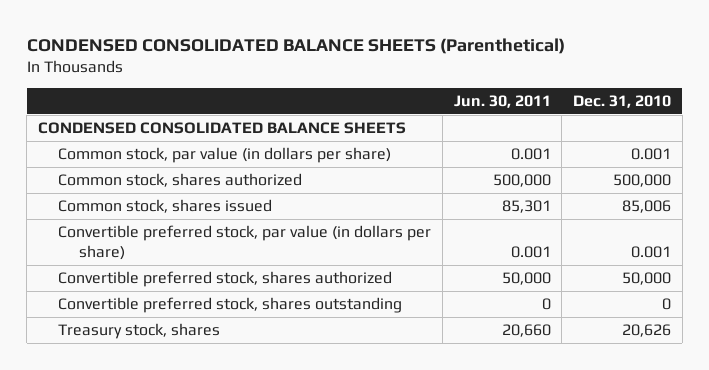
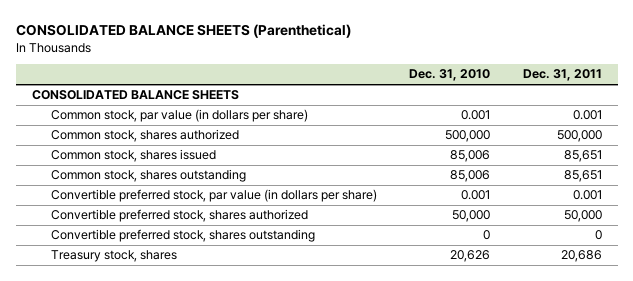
[26,38,565,55] CONDENSED CONSOLIDATED BALANCE SHEETS (Parenthetical) -> [15,23,351,38] CONSOLIDATED BALANCE SHEETS (Parenthetical)
[453,95,551,109] Jun. 30, 2011 -> none
none -> [522,69,602,82] Dec. 31, 2011
[37,121,406,134] CONDENSED CONSOLIDATED BALANCE SHEETS -> [31,90,239,101] CONSOLIDATED BALANCE SHEETS
none -> [51,169,247,183] Common stock, shares outstanding

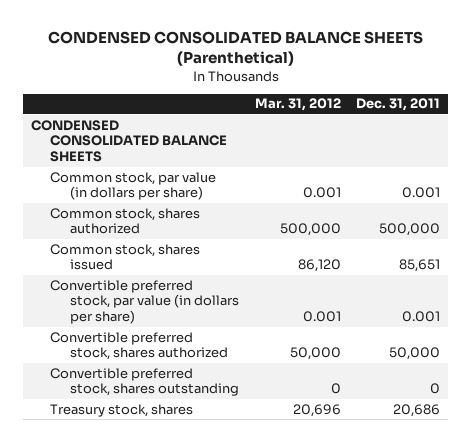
[15,23,351,38] CONSOLIDATED BALANCE SHEETS (Parenthetical) -> [47,31,423,67] CONDENSED CONSOLIDATED BALANCE SHEETS (Parenthetical)
[409,69,491,82] Dec. 31, 2010 -> none
none -> [254,98,341,112] Mar. 31, 2012
[31,90,239,101] CONSOLIDATED BALANCE SHEETS -> [30,119,228,163] CONDENSED CONSOLIDATED BALANCE SHEETS
[51,169,247,183] Common stock, shares outstanding -> none

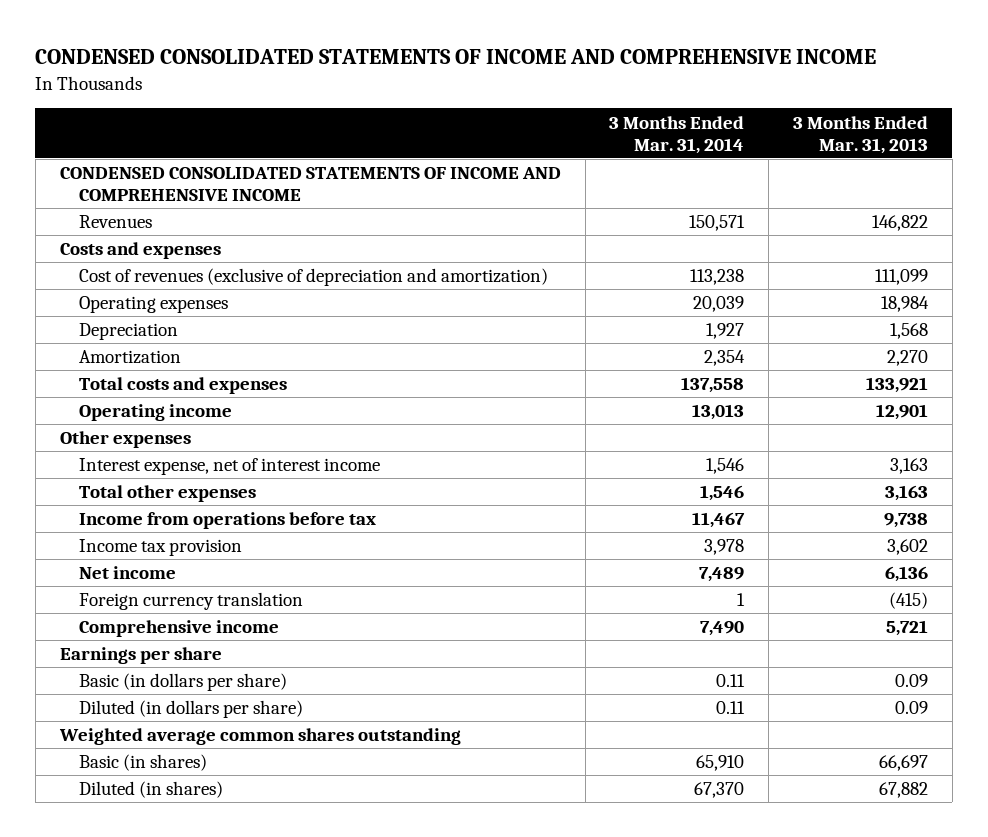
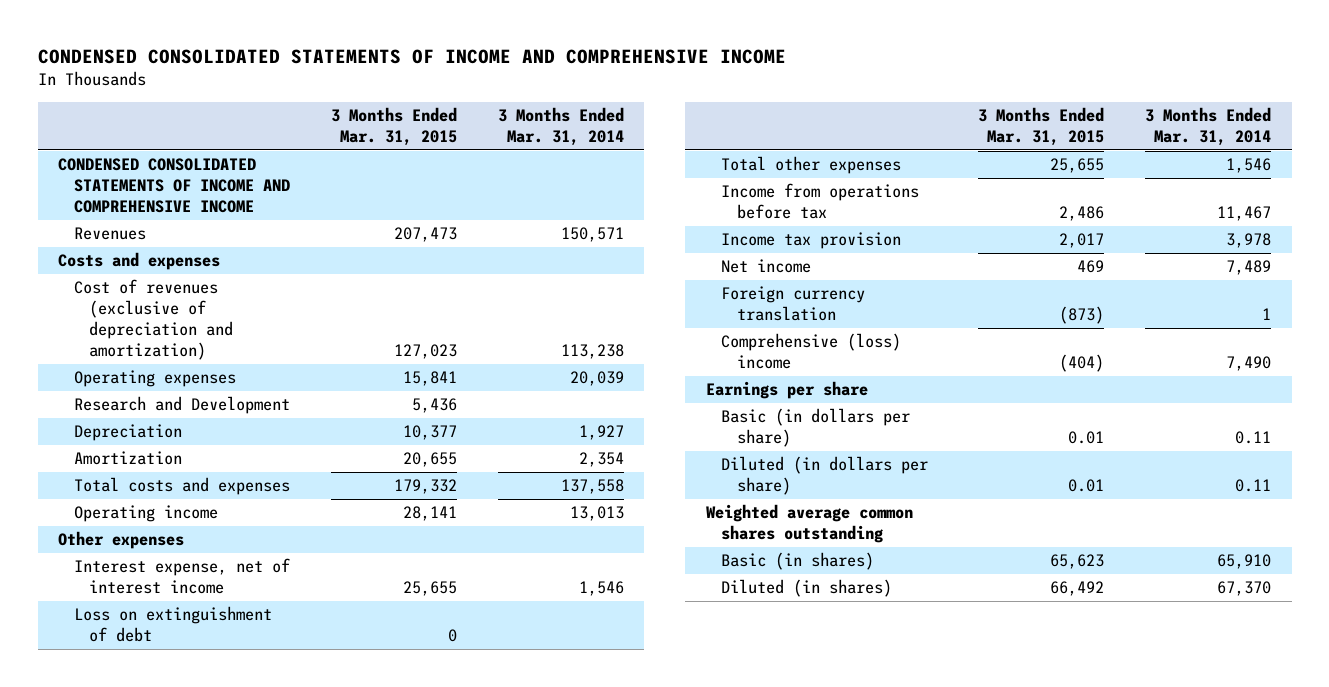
[793,115,929,154] 3 Months Ended Mar. 31, 2013 -> none
none -> [330,107,457,146] 3 Months Ended Mar. 31, 2015
none -> [73,396,290,415] Research and Development
none -> [73,606,272,643] Loss on extinguishment of debt
[79,620,280,638] Comprehensive income -> [721,333,902,370] Comprehensive (loss) income

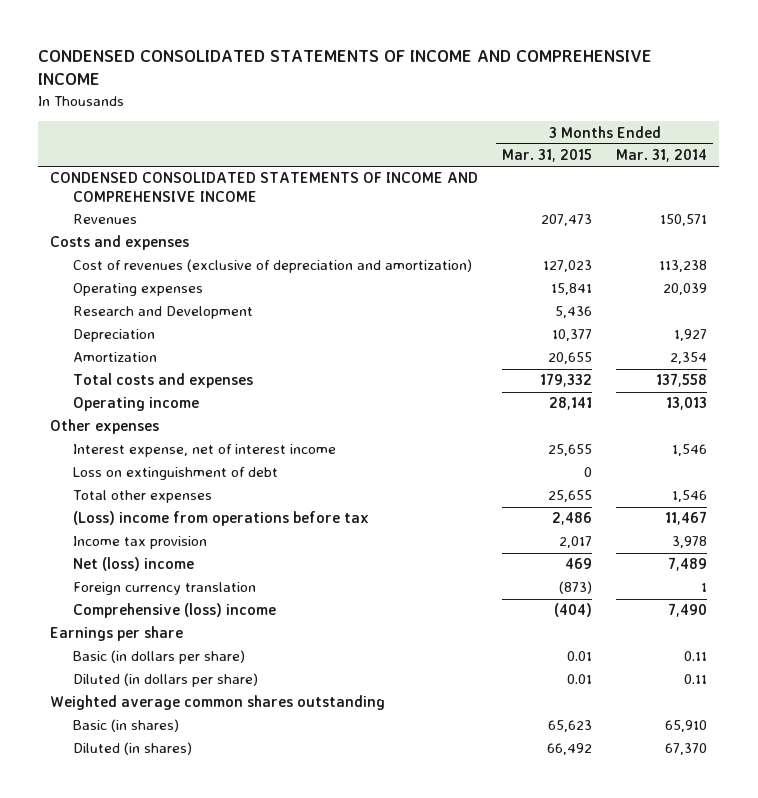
[721,183,920,220] Income from operations before tax -> [73,511,370,527] (Loss) income from operations before tax
[721,259,812,274] Net income -> [73,557,195,572] Net (loss) income

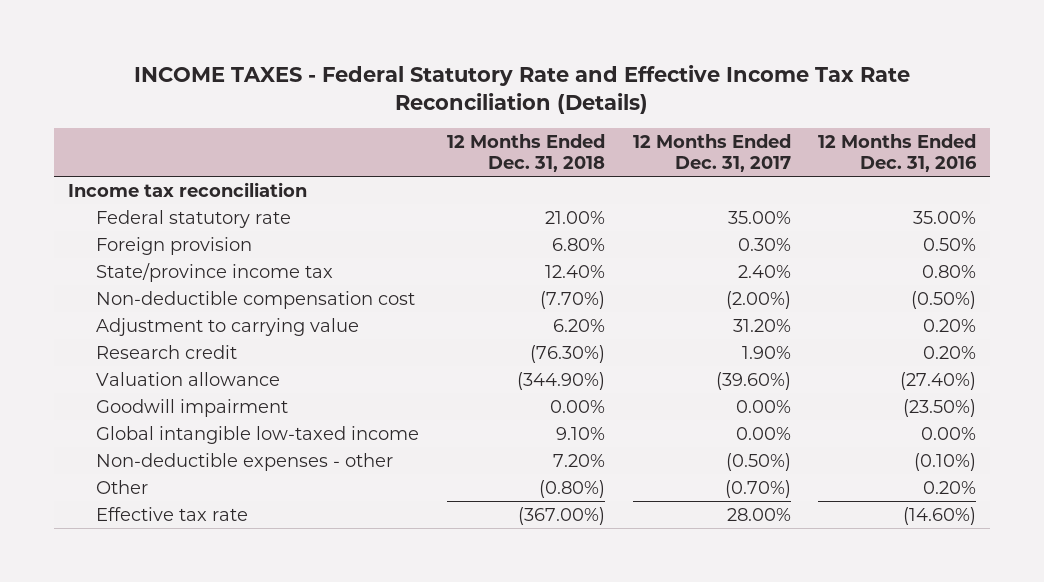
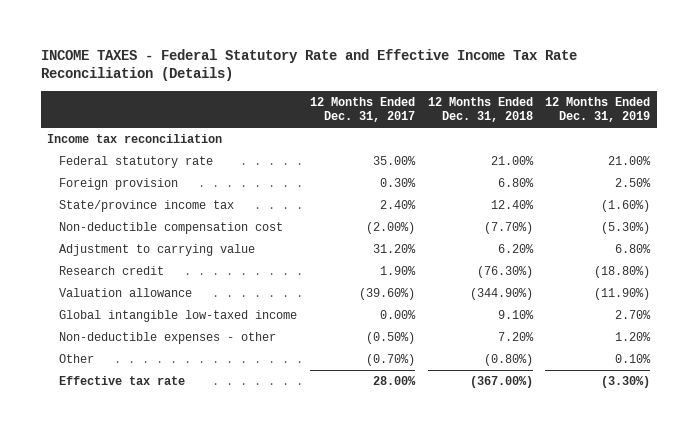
[818,134,978,173] 12 Months Ended Dec. 31, 2016 -> none
none -> [545,96,651,123] 12 Months Ended Dec. 31, 2019
[95,398,288,417] Goodwill impairment -> none

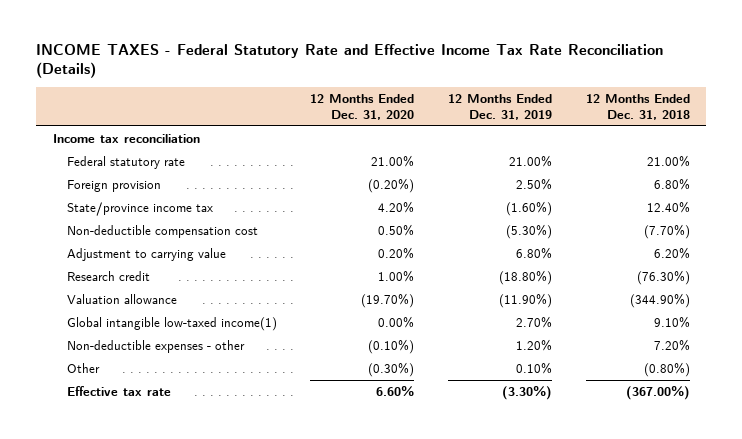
[309,96,415,123] 12 Months Ended Dec. 31, 2017 -> none
none -> [310,93,415,120] 12 Months Ended Dec. 31, 2020
[59,310,298,323] Global intangible low-taxed income -> [66,316,277,331] Global intangible low-taxed income(1)

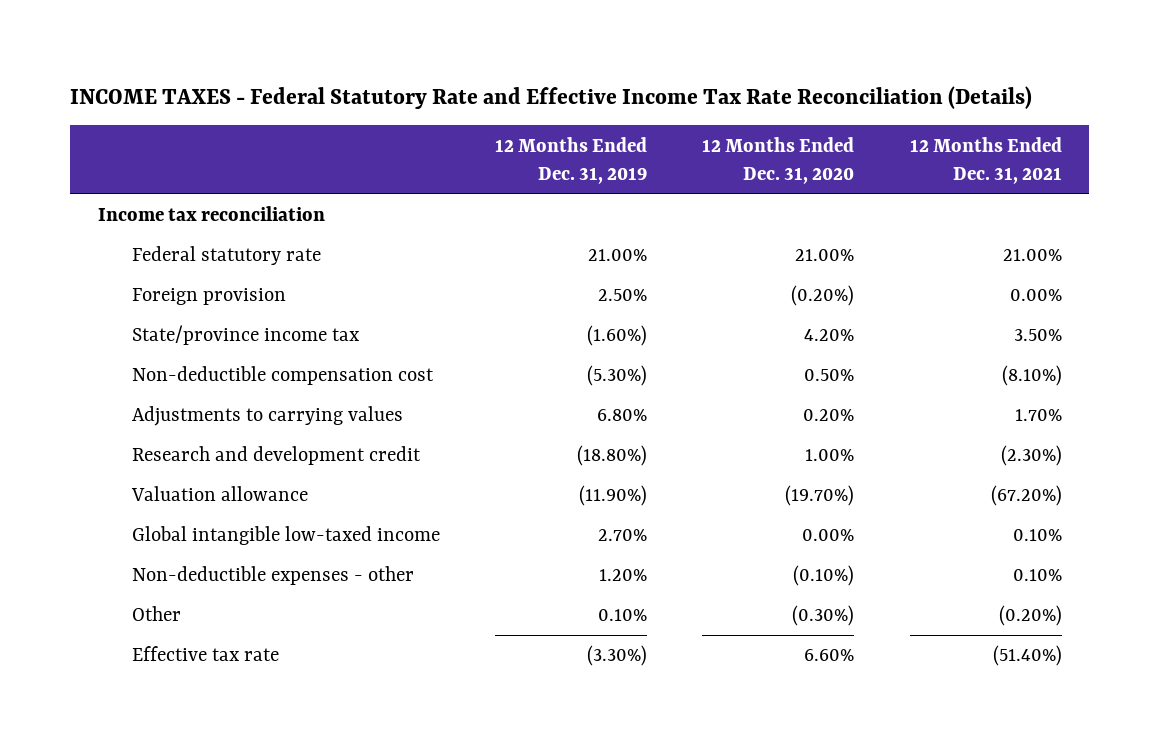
[585,93,690,120] 12 Months Ended Dec. 31, 2018 -> none
none -> [909,136,1062,184] 12 Months Ended Dec. 31, 2021
[66,247,226,261] Adjustment to carrying value -> [131,406,403,427] Adjustments to carrying values
[66,270,150,281] Research credit -> [131,446,421,466] Research and development credit
[66,316,277,331] Global intangible low-taxed income(1) -> [131,526,440,546] Global intangible low-taxed income

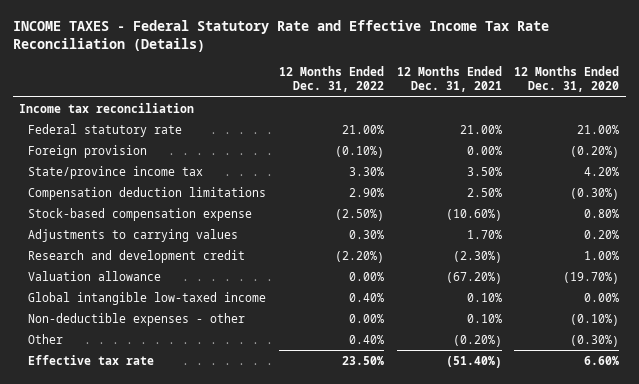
[494,136,647,184] 12 Months Ended Dec. 31, 2019 -> none
none -> [278,65,384,93] 12 Months Ended Dec. 31, 2022
[131,366,434,386] Non-deductible compensation cost -> none
none -> [28,186,267,200] Compensation deduction limitations
none -> [28,207,253,221] Stock-based compensation expense

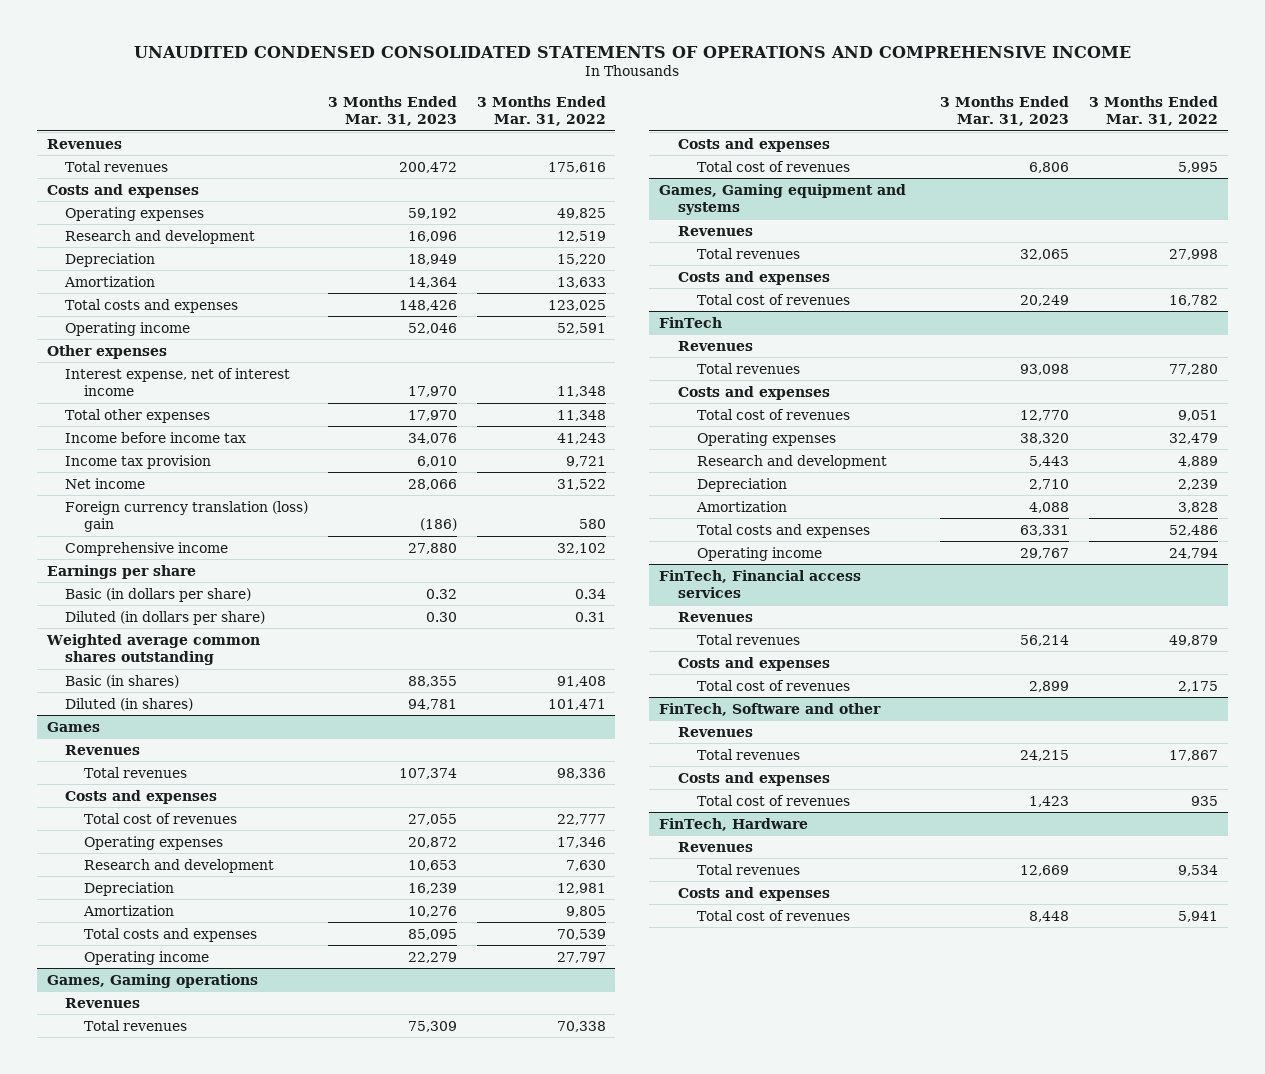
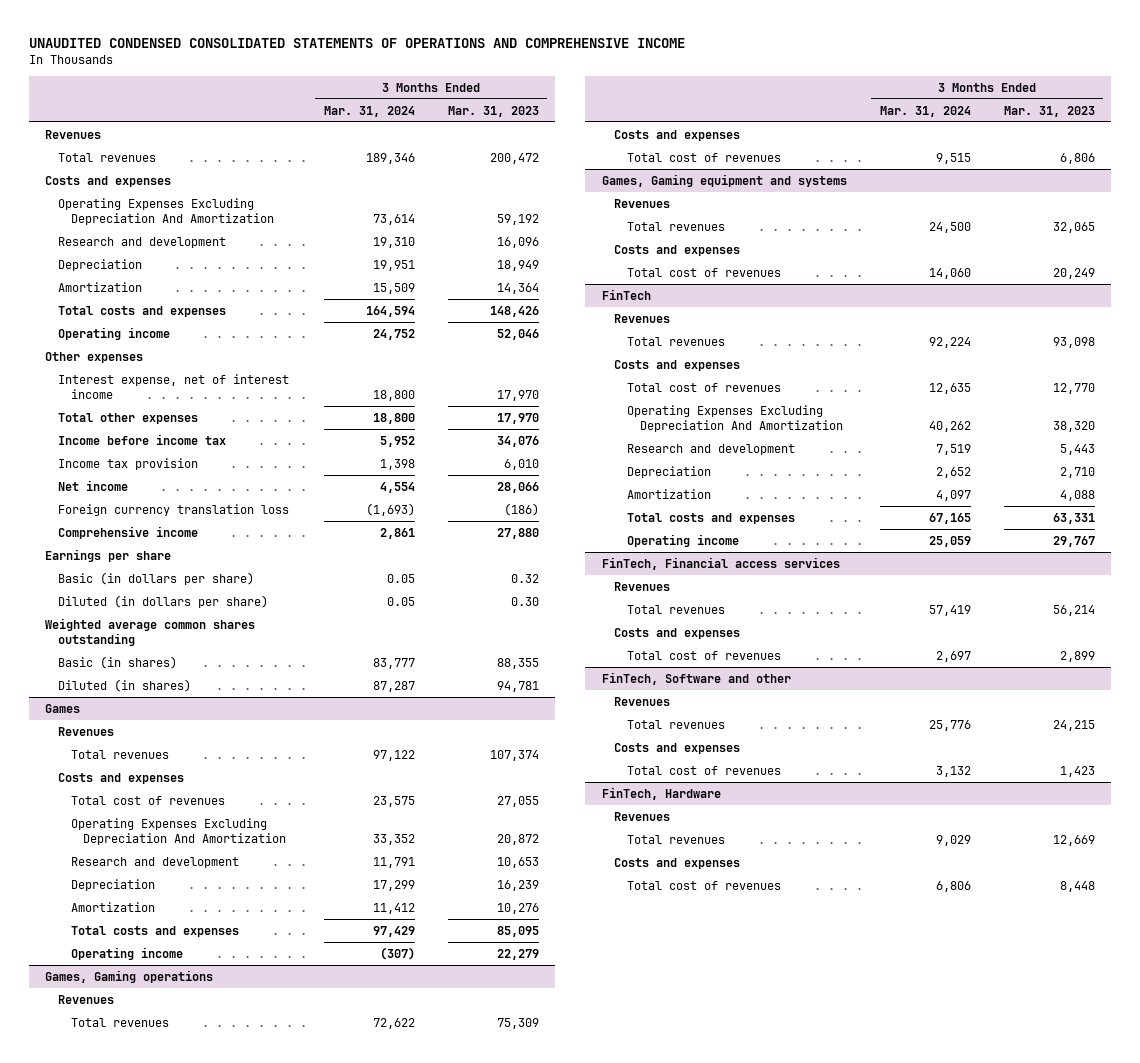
[476,95,606,126] 3 Months Ended Mar. 31, 2022 -> none
none -> [323,105,415,117] Mar. 31, 2024
[65,206,205,221] Operating expenses -> [58,197,274,225] Operating Expenses Excluding Depreciation And Amortization
[65,500,309,532] Foreign currency translation (loss) gain -> [58,503,290,516] Foreign currency translation loss
[84,835,224,850] Operating expenses -> [70,817,287,845] Operating Expenses Excluding Depreciation And Amortization
[696,431,836,446] Operating expenses -> [626,404,843,432] Operating Expenses Excluding Depreciation And Amortization

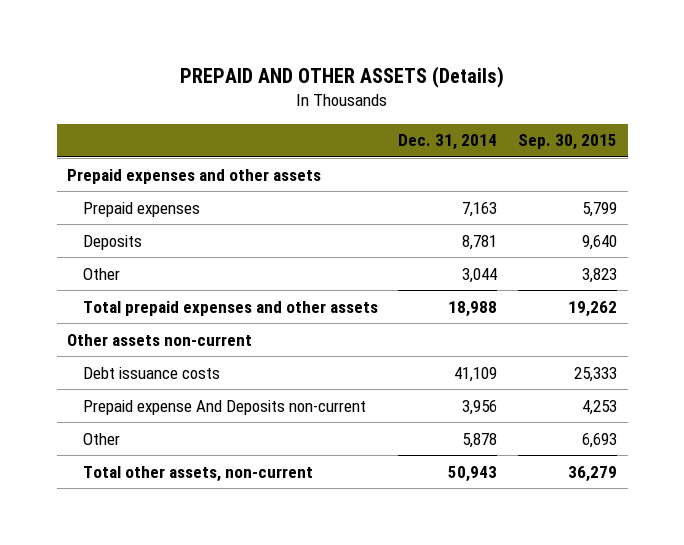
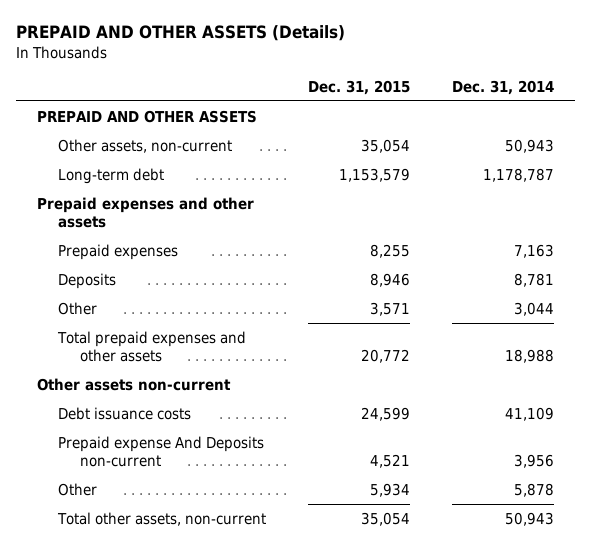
[518,134,618,151] Sep. 30, 2015 -> none
none -> [308,79,411,95] Dec. 31, 2015
none -> [36,109,257,123] PREPAID AND OTHER ASSETS
none -> [58,138,233,153] Other assets, non-current
none -> [58,167,165,184] Long-term debt

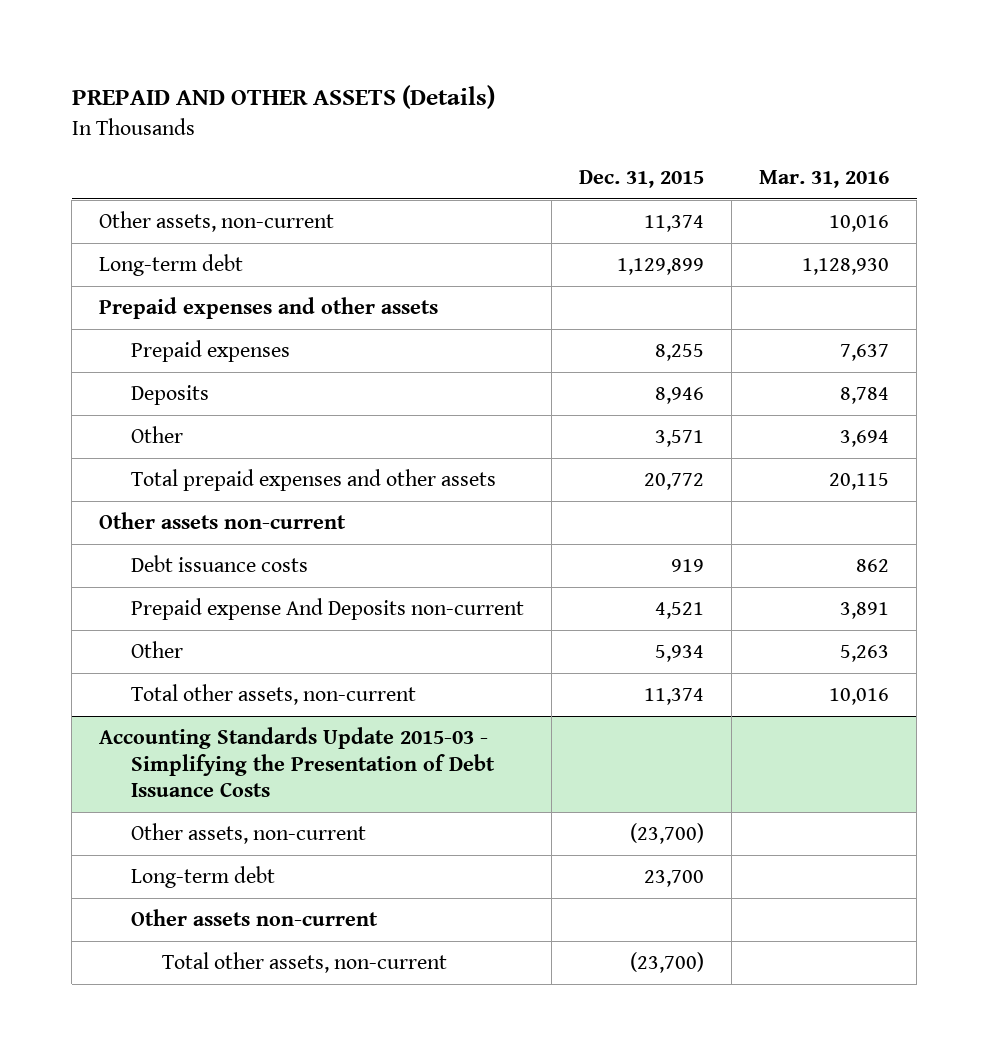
[451,79,554,95] Dec. 31, 2014 -> none
none -> [759,170,890,189] Mar. 31, 2016
[36,109,257,123] PREPAID AND OTHER ASSETS -> none
[361,138,411,153] 35,054 -> [643,215,704,233] 11,374
[339,167,411,182] 1,153,579 -> [616,258,704,276] 1,129,899
[361,406,411,421] 24,599 -> [670,559,704,573] 919
[361,511,411,526] 35,054 -> [643,688,704,706] 11,374
none -> [99,727,495,798] Accounting Standards Update 2015-03 - Simplifying the Presentation of Debt Issuance Costs
none -> [130,823,366,845] Other assets, non-current
none -> [130,866,275,889] Long-term debt
none -> [130,909,378,927] Other assets non-current
none -> [161,952,447,974] Total other assets, non-current

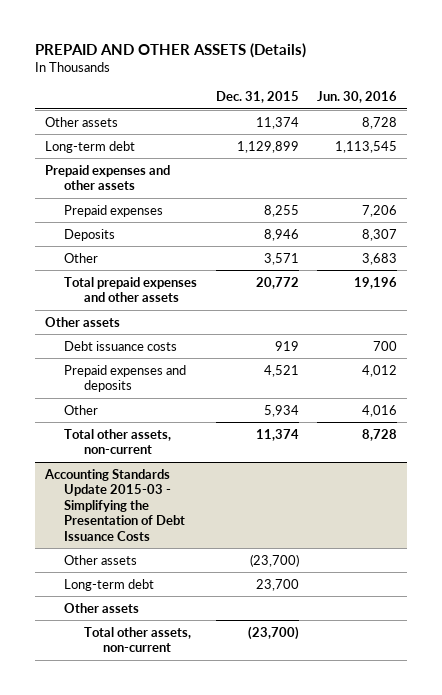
[759,170,890,189] Mar. 31, 2016 -> none
none -> [317,91,398,104] Jun. 30, 2016
[99,211,335,233] Other assets, non-current -> [44,116,118,127] Other assets
[99,512,347,530] Other assets non-current -> [44,316,120,327] Other assets
[130,598,524,621] Prepaid expense And Deposits non-current -> [64,364,187,393] Prepaid expenses and deposits
[130,823,366,845] Other assets, non-current -> [64,554,138,565] Other assets
[130,909,378,927] Other assets non-current -> [64,602,140,613] Other assets

